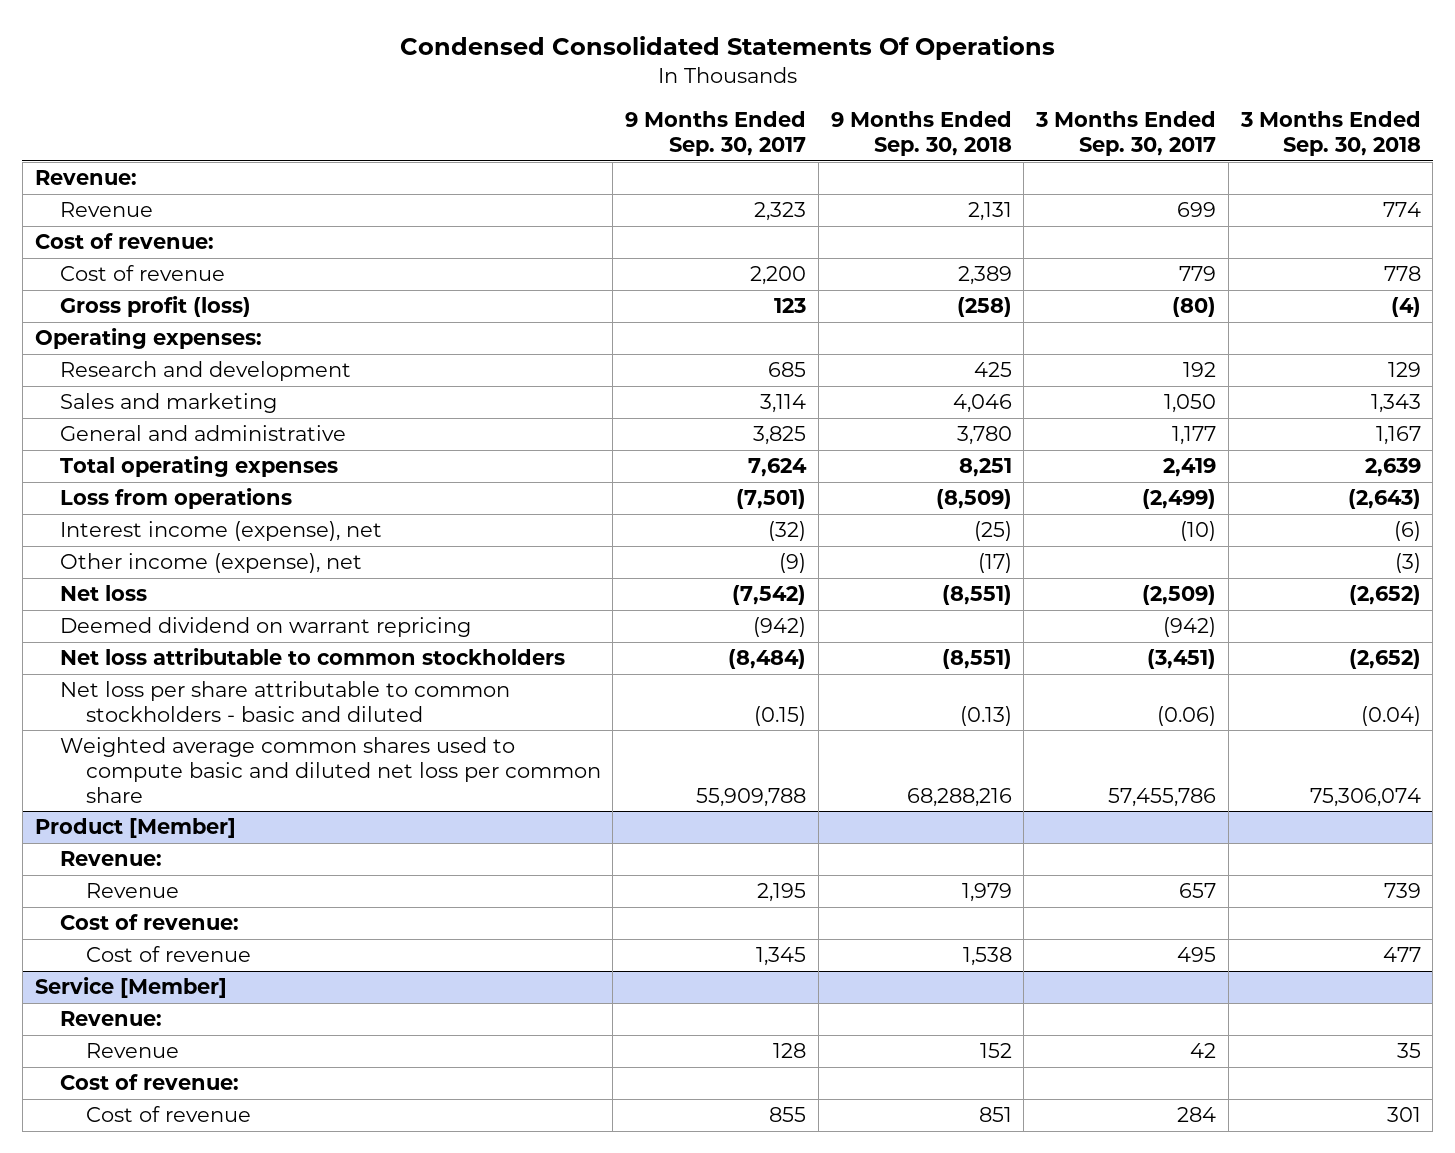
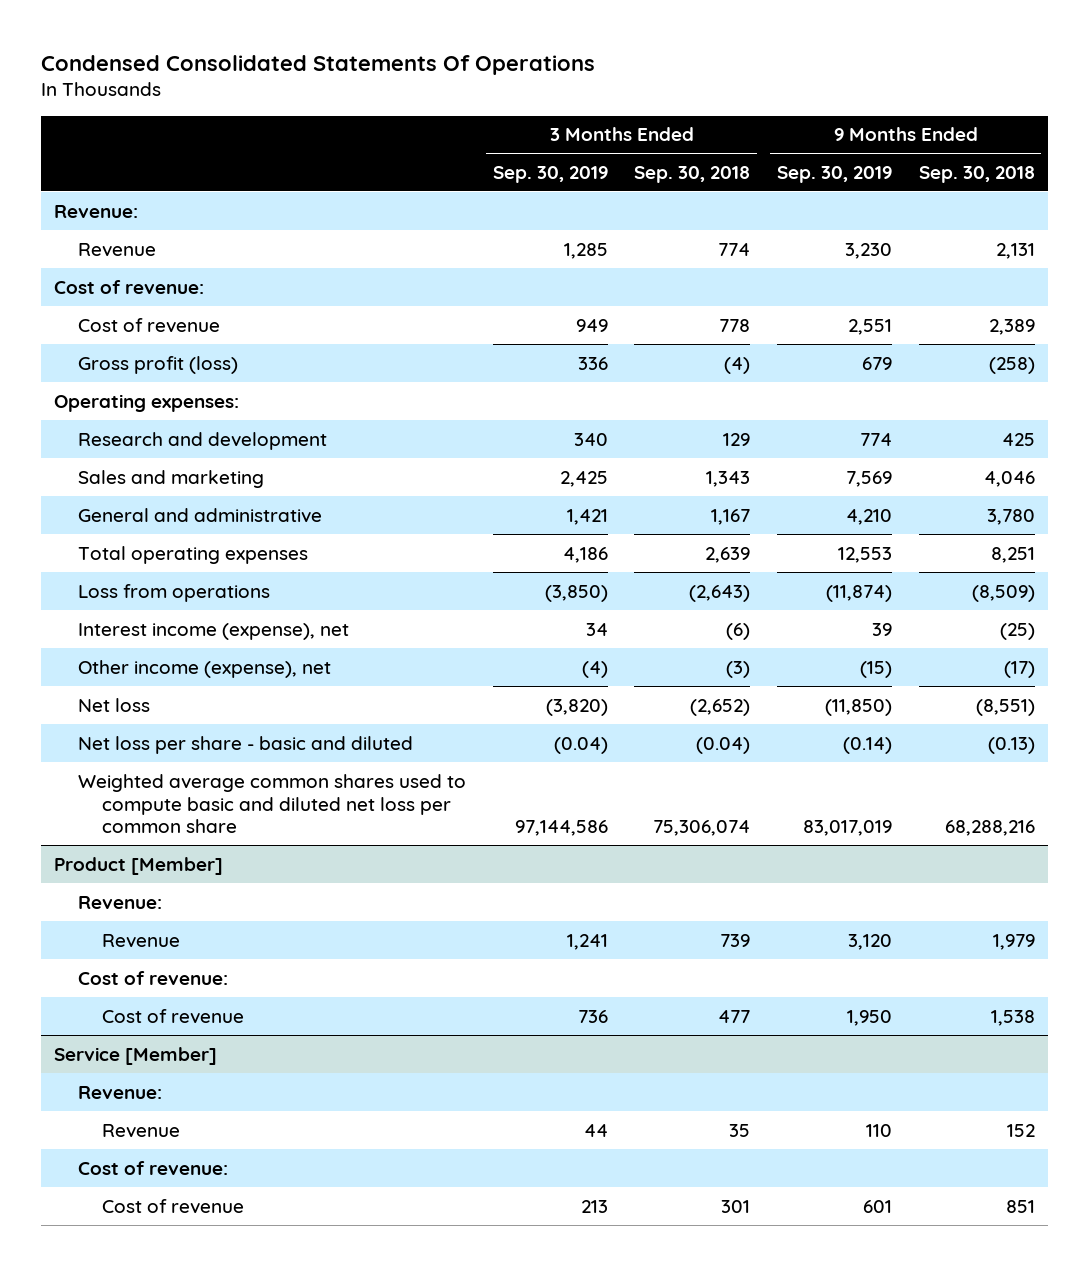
[625,111,807,157] 9 Months Ended Sep. 30, 2017 -> none
[1035,111,1217,157] 3 Months Ended Sep. 30, 2017 -> none
none -> [492,165,608,183] Sep. 30, 2019
none -> [777,165,893,183] Sep. 30, 2019
[60,617,472,638] Deemed dividend on warrant repricing -> none
[60,648,566,666] Net loss attributable to common stockholders -> none
[60,681,511,723] Net loss per share attributable to common stockholders - basic and diluted -> [78,735,414,754] Net loss per share - basic and diluted

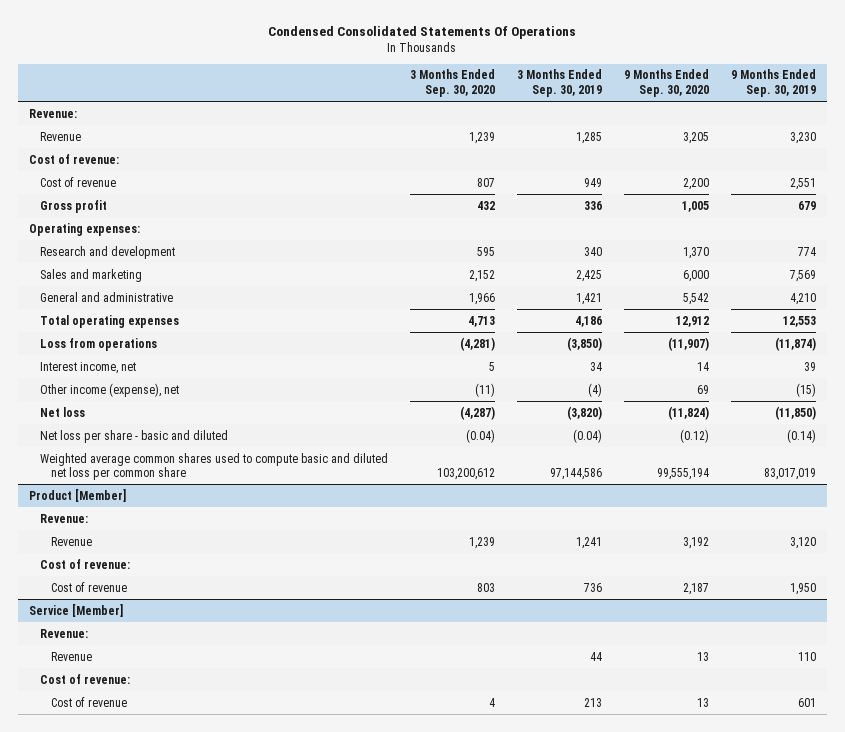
[634,165,751,183] Sep. 30, 2018 -> none
[918,165,1035,183] Sep. 30, 2018 -> none
none -> [409,69,495,98] 3 Months Ended Sep. 30, 2020
none -> [624,69,710,98] 9 Months Ended Sep. 30, 2020
[78,355,239,374] Gross profit (loss) -> [39,199,107,213] Gross profit
[78,622,350,640] Interest income (expense), net -> [39,361,136,374] Interest income, net

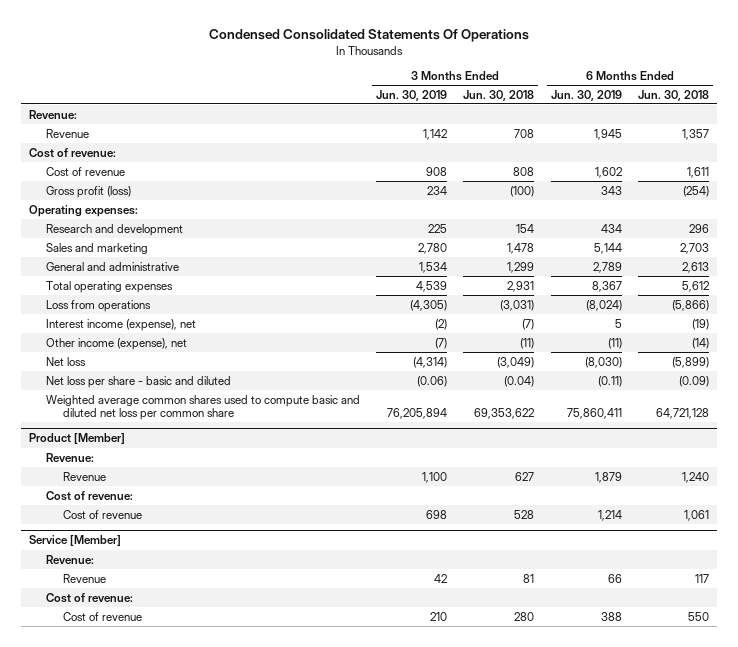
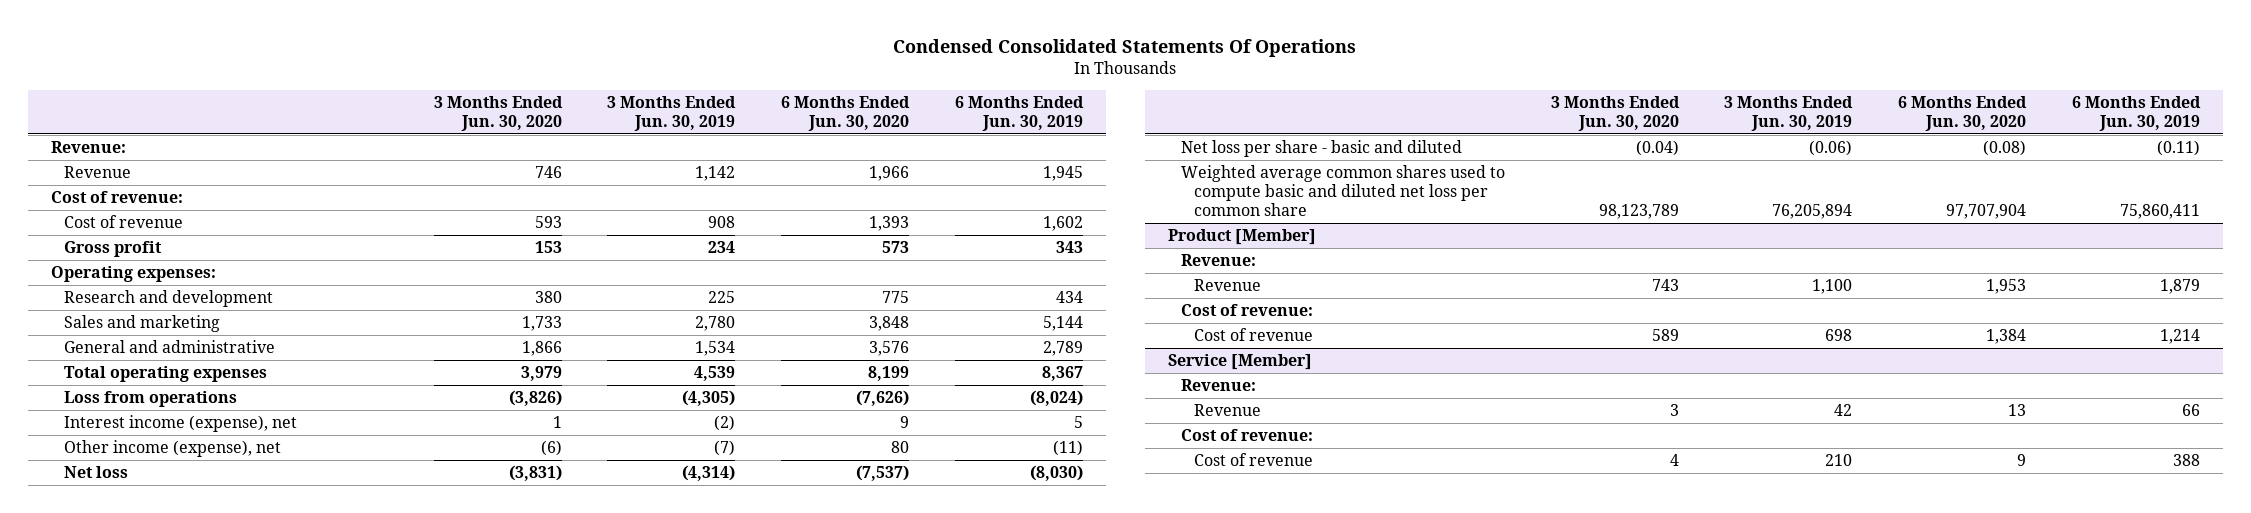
[463,89,535,101] Jun. 30, 2018 -> none
[637,89,709,101] Jun. 30, 2018 -> none
none -> [433,95,563,132] 3 Months Ended Jun. 30, 2020
none -> [781,95,911,132] 6 Months Ended Jun. 30, 2020
[46,185,132,198] Gross profit (loss) -> [63,240,162,257] Gross profit

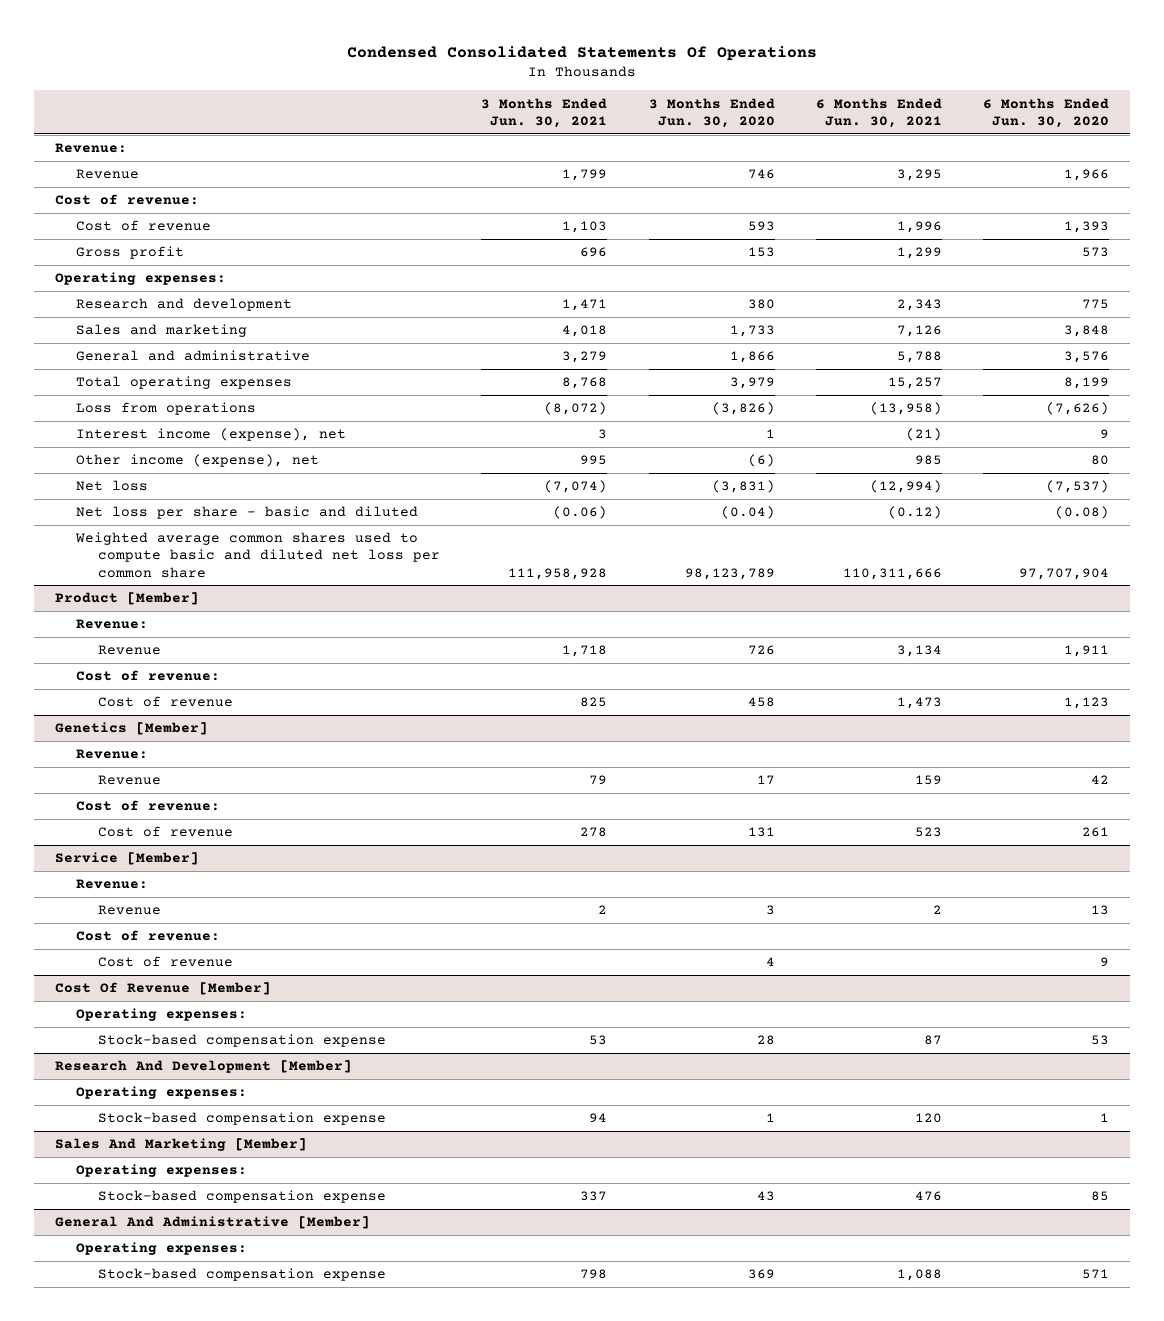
[607,95,737,132] 3 Months Ended Jun. 30, 2019 -> none
[954,95,1084,132] 6 Months Ended Jun. 30, 2019 -> none
none -> [481,97,608,128] 3 Months Ended Jun. 30, 2021
none -> [815,97,942,128] 6 Months Ended Jun. 30, 2021
[1651,278,1679,291] 743 -> [747,645,775,656] 726
[1986,278,2027,294] 1,953 -> [1064,645,1110,658] 1,911
[1651,328,1679,341] 589 -> [747,697,775,708] 458
[1986,328,2027,344] 1,384 -> [1064,697,1110,710] 1,123
none -> [54,722,208,736] Genetics [Member]
none -> [76,749,149,760] Revenue:
none -> [97,775,161,786] Revenue
none -> [76,800,221,812] Cost of revenue:
none -> [97,826,233,838] Cost of revenue
none -> [54,982,271,996] Cost Of Revenue [Member]
none -> [76,1008,248,1022] Operating expenses:
none -> [97,1034,386,1048] Stock-based compensation expense
none -> [54,1060,352,1074] Research And Development [Member]
none -> [76,1086,248,1100] Operating expenses:
none -> [97,1112,386,1126] Stock-based compensation expense
none -> [54,1138,307,1152] Sales And Marketing [Member]
none -> [76,1164,248,1178] Operating expenses:
none -> [97,1190,386,1204] Stock-based compensation expense
none -> [54,1216,370,1230] General And Administrative [Member]
none -> [76,1242,248,1256] Operating expenses:
none -> [97,1268,386,1282] Stock-based compensation expense

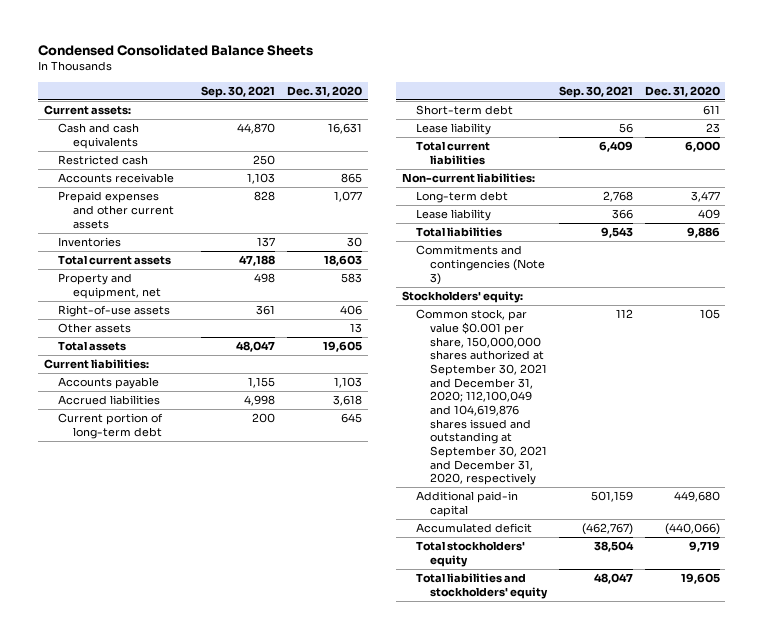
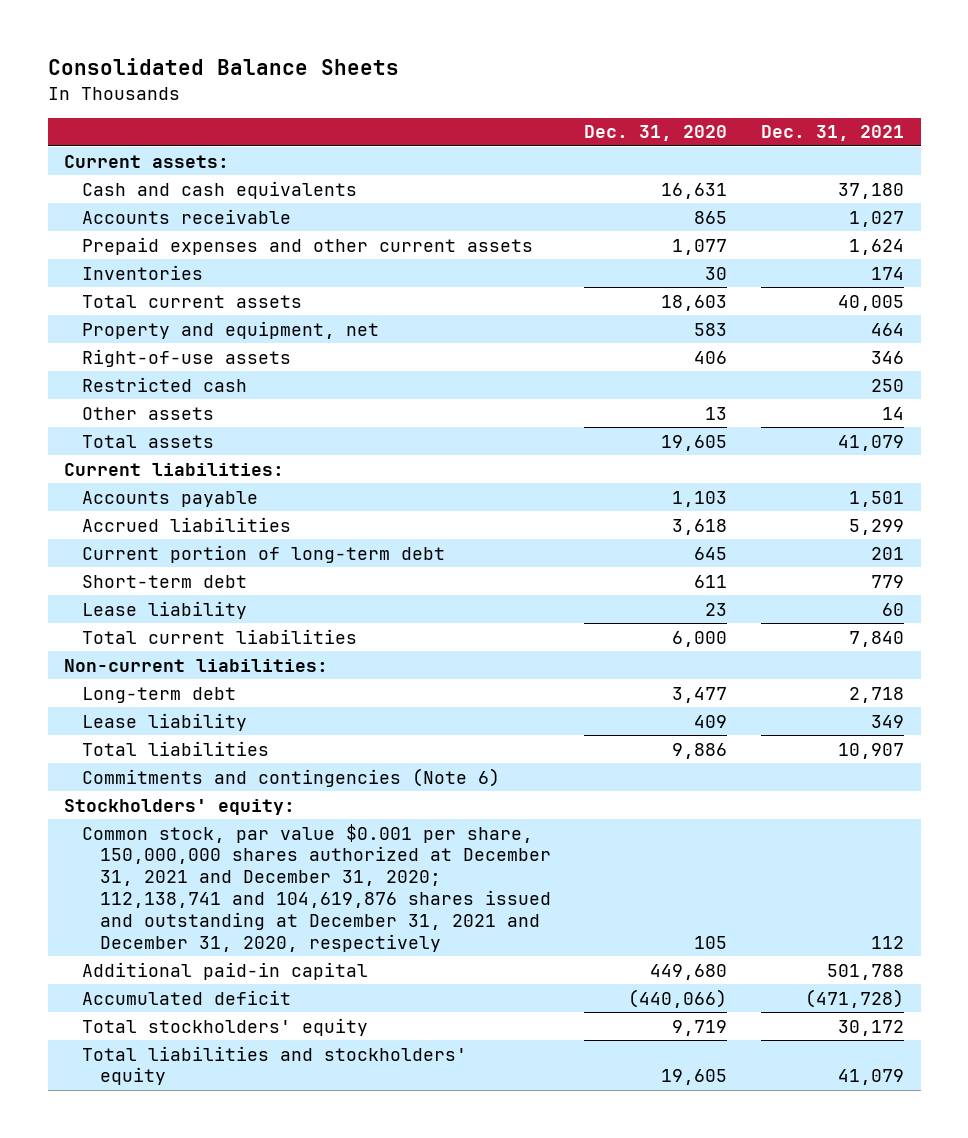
[38,45,314,57] Condensed Consolidated Balance Sheets -> [47,58,399,76] Consolidated Balance Sheets
[201,85,276,98] Sep. 30, 2021 -> none
none -> [760,125,904,142] Dec. 31, 2021
[58,155,149,166] Restricted cash -> [82,376,248,392] Restricted cash
[415,245,546,285] Commitments and contingencies (Note 3) -> [82,767,501,787] Commitments and contingencies (Note 6)
[415,309,548,486] Common stock, par value $0.001 per share, 150,000,000 shares authorized at September 30, 2021 and December 31, 2020; 112,100,049 and 104,619,876 shares issued and outstanding at September 30, 2021 and December 31, 2020, respectively -> [82,823,551,952] Common stock, par value $0.001 per share, 150,000,000 shares authorized at December 31, 2021 and December 31, 2020; 112,138,741 and 104,619,876 shares issued and outstanding at December 31, 2021 and December 31, 2020, respectively

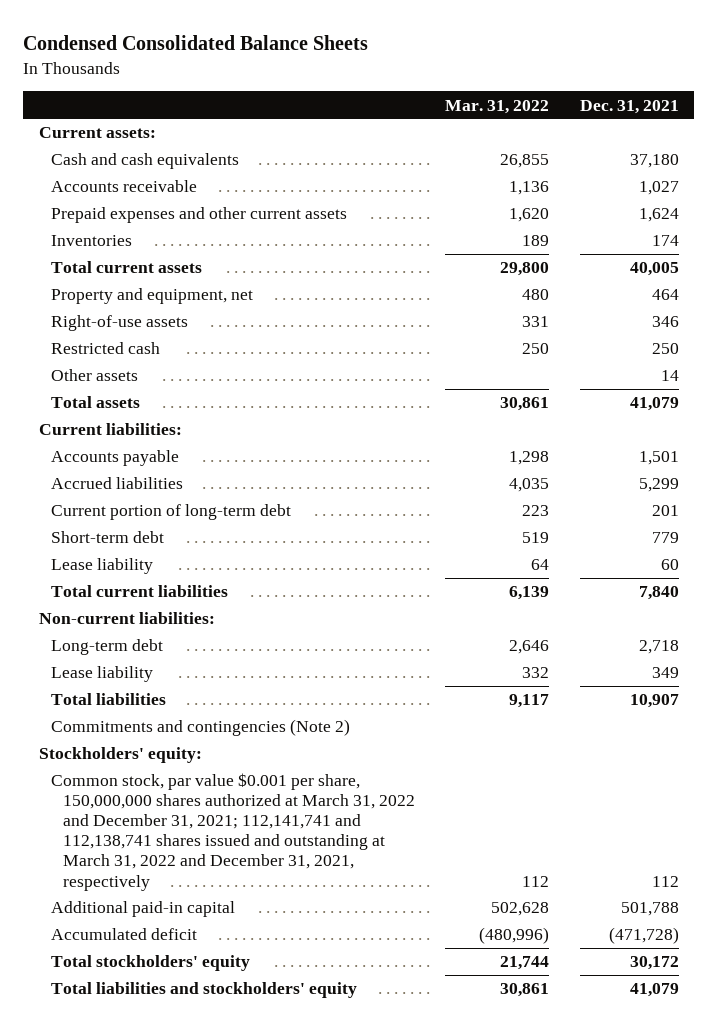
[47,58,399,76] Consolidated Balance Sheets -> [23,35,369,51] Condensed Consolidated Balance Sheets
[584,125,728,142] Dec. 31, 2020 -> none
none -> [445,99,550,114] Mar. 31, 2022
[82,767,501,787] Commitments and contingencies (Note 6) -> [50,719,350,737] Commitments and contingencies (Note 2)
[82,823,551,952] Common stock, par value $0.001 per share, 150,000,000 shares authorized at December 31, 2021 and December 31, 2020; 112,138,741 and 104,619,876 shares issued and outstanding at December 31, 2021 and December 31, 2020, respectively -> [50,773,416,891] Common stock, par value $0.001 per share, 150,000,000 shares authorized at March 31, 2022 and December 31, 2021; 112,141,741 and 112,138,741 shares issued and outstanding at March 31, 2022 and December 31, 2021, respectively

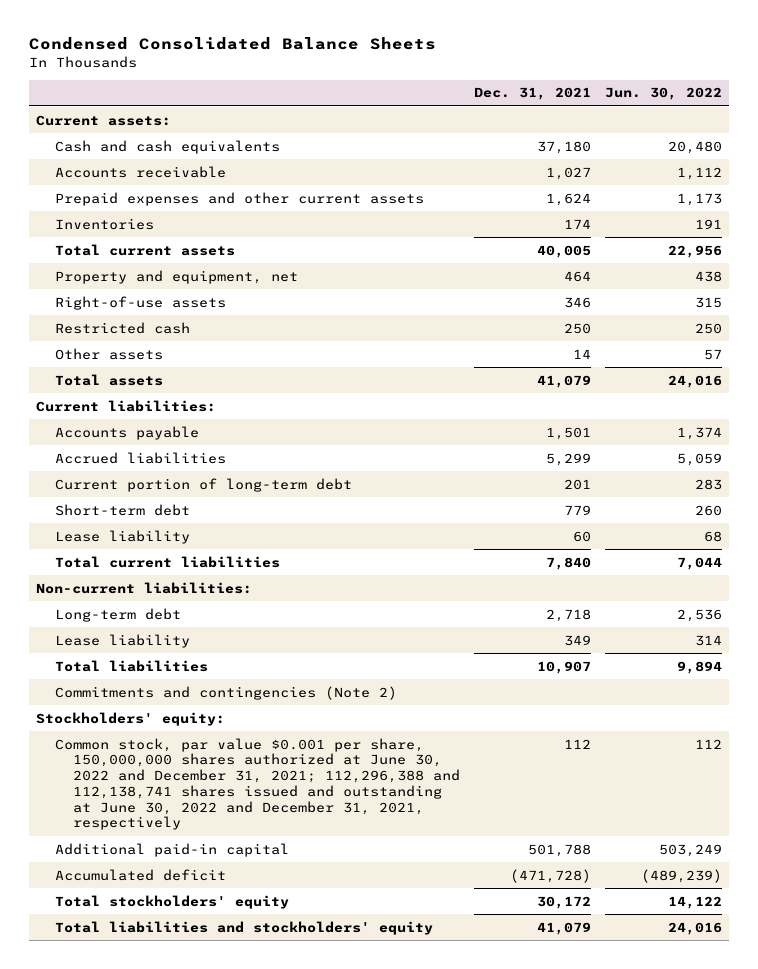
[445,99,550,114] Mar. 31, 2022 -> none
none -> [605,87,723,101] Jun. 30, 2022
[50,773,416,891] Common stock, par value $0.001 per share, 150,000,000 shares authorized at March 31, 2022 and December 31, 2021; 112,141,741 and 112,138,741 shares issued and outstanding at March 31, 2022 and December 31, 2021, respectively -> [54,737,461,831] Common stock, par value $0.001 per share, 150,000,000 shares authorized at June 30, 2022 and December 31, 2021; 112,296,388 and 112,138,741 shares issued and outstanding at June 30, 2022 and December 31, 2021, respectively

